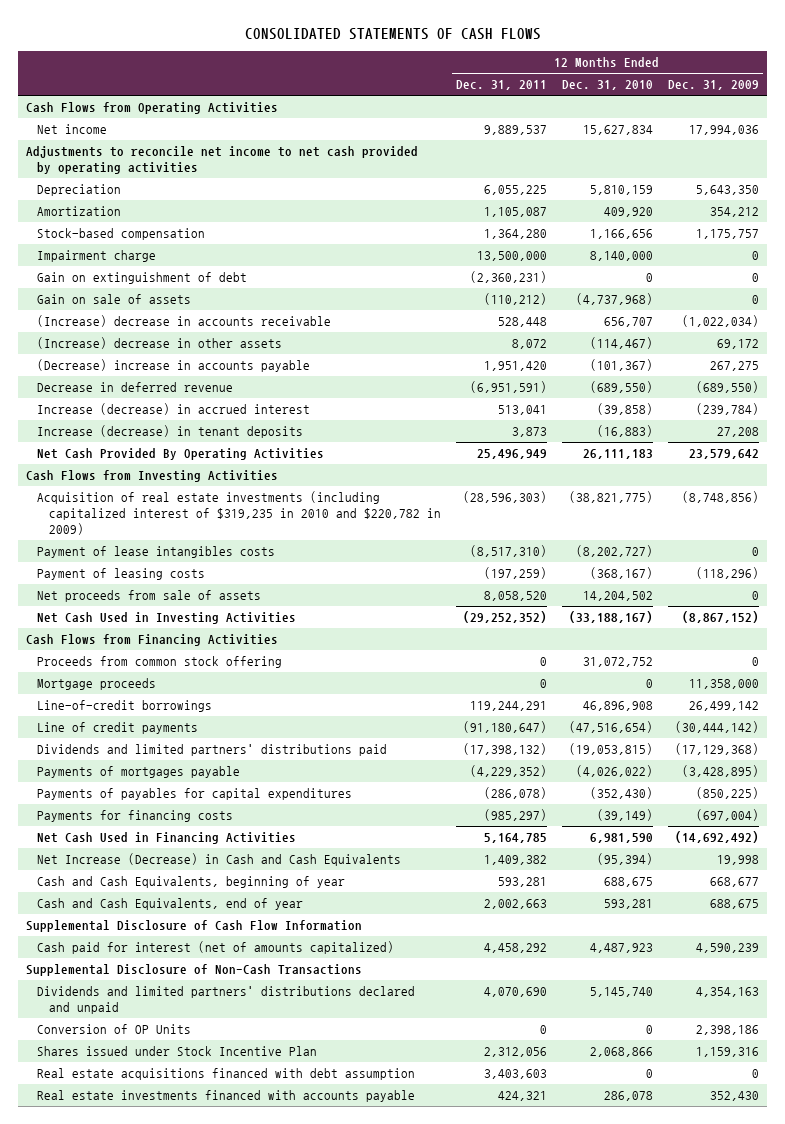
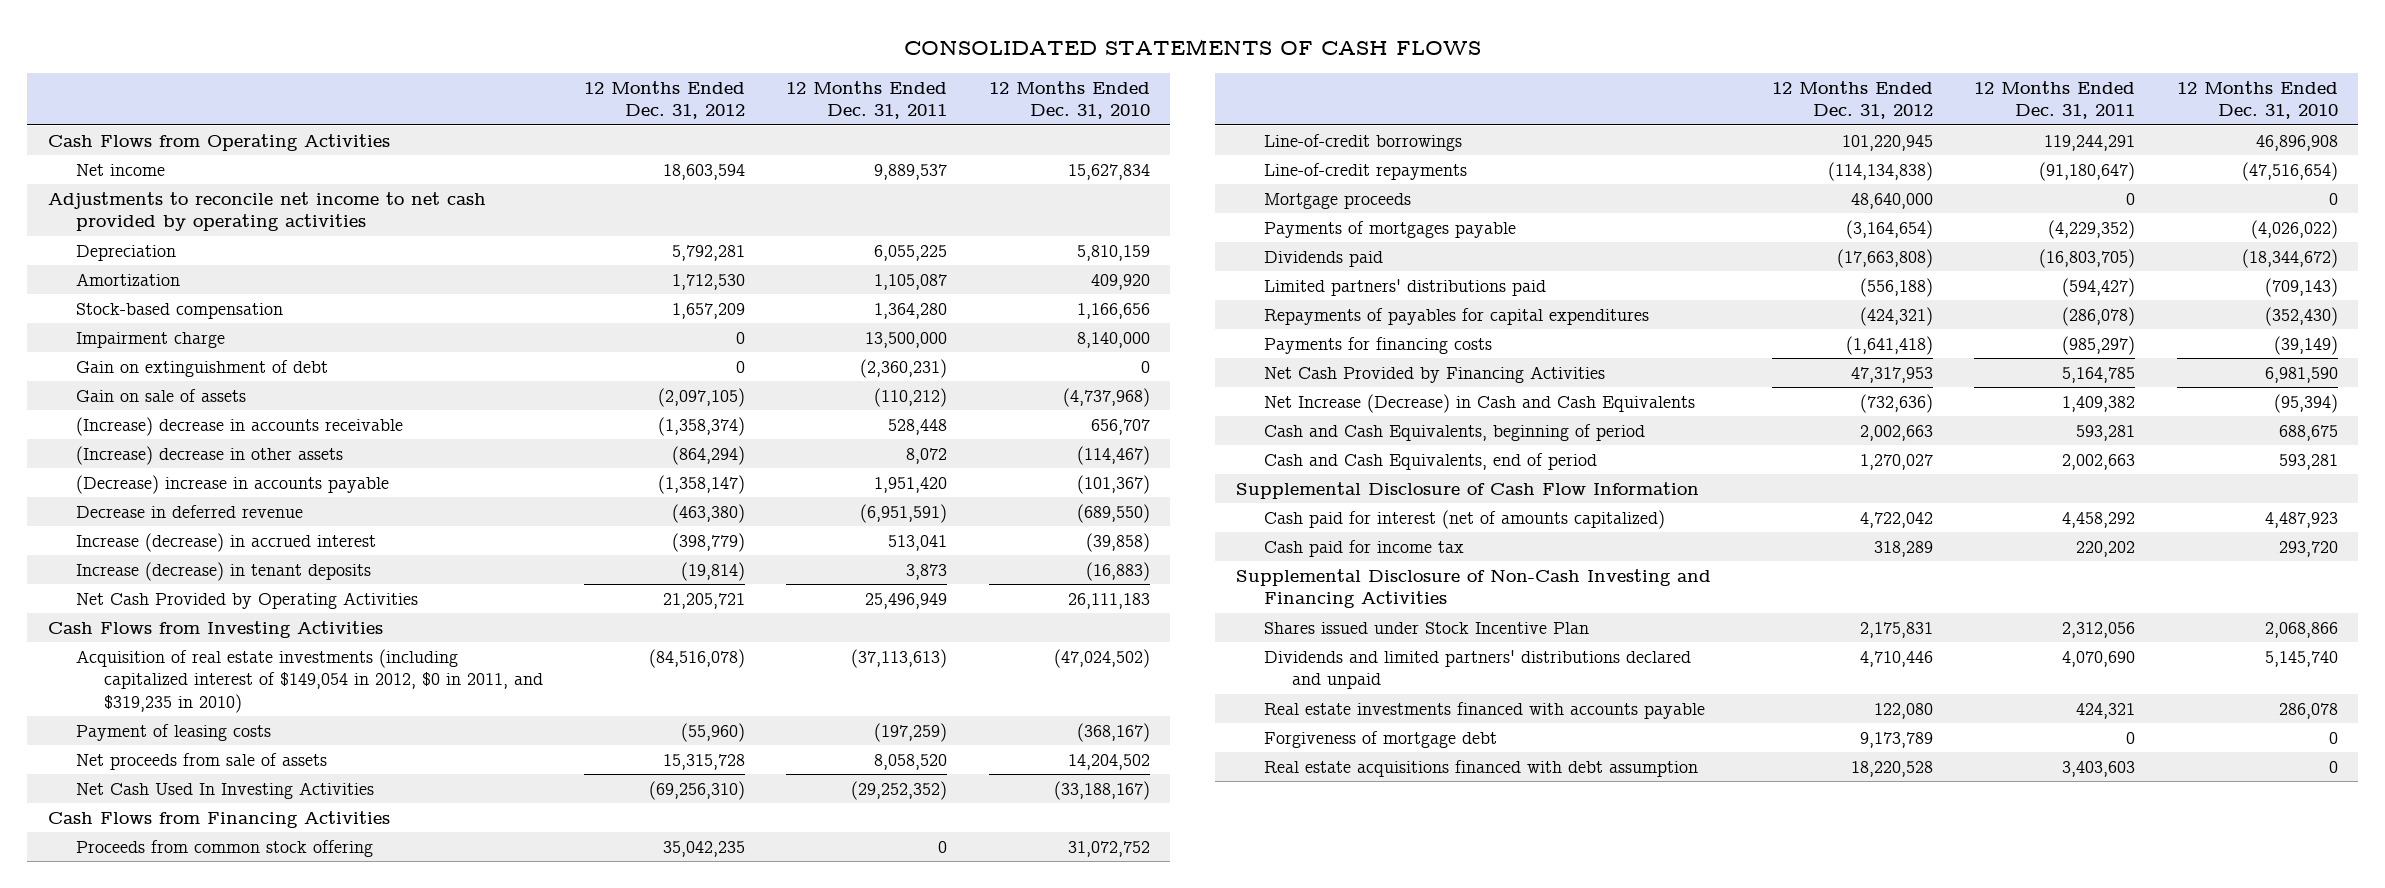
[668,80,760,91] Dec. 31, 2009 -> none
none -> [584,80,746,120] 12 Months Ended Dec. 31, 2012
[37,448,325,461] Net Cash Provided By Operating Activities -> [75,591,418,609] Net Cash Provided by Operating Activities
[37,546,276,559] Payment of lease intangibles costs -> none
[37,491,441,535] Acquisition of real estate investments (including capitalized interest of $319,235 in 2010 and $220,782 in 2009) -> [75,648,543,713] Acquisition of real estate investments (including capitalized interest of $149,054 in 2012, $0 in 2011, and $319,235 in 2010)
[462,491,547,504] (28,596,303) -> [851,648,948,668] (37,113,613)
[568,491,653,504] (38,821,775) -> [1053,648,1150,668] (47,024,502)
[37,612,297,625] Net Cash Used in Investing Activities -> [75,781,374,799] Net Cash Used In Investing Activities
[37,744,388,757] Dividends and limited partners' distributions paid -> none
[37,722,199,735] Line of credit payments -> [1263,162,1467,180] Line-of-credit repayments
[37,678,157,691] Mortgage proceeds -> [1263,192,1411,209] Mortgage proceeds
none -> [1263,250,1383,267] Dividends paid
none -> [1263,278,1546,296] Limited partners' distributions paid
[37,788,353,801] Payments of payables for capital expenditures -> [1263,307,1649,325] Repayments of payables for capital expenditures
[37,832,297,845] Net Cash Used in Financing Activities -> [1263,365,1605,383] Net Cash Provided by Financing Activities
[37,876,346,889] Cash and Cash Equivalents, beginning of year -> [1263,423,1645,441] Cash and Cash Equivalents, beginning of period
[37,898,304,911] Cash and Cash Equivalents, end of year -> [1263,452,1597,470] Cash and Cash Equivalents, end of period
[37,1024,192,1035] Conversion of OP Units -> none
none -> [1263,539,1464,557] Cash paid for income tax
[25,964,362,977] Supplemental Disclosure of Non-Cash Transactions -> [1235,568,1711,609] Supplemental Disclosure of Non-Cash Investing and Financing Activities
[37,986,416,1014] Dividends and limited partners' distributions declared and unpaid -> [1263,649,1691,690] Dividends and limited partners' distributions declared and unpaid
none -> [1263,730,1497,748] Forgiveness of mortgage debt
[37,1068,416,1081] Real estate acquisitions financed with debt assumption -> [1263,759,1698,777] Real estate acquisitions financed with debt assumption

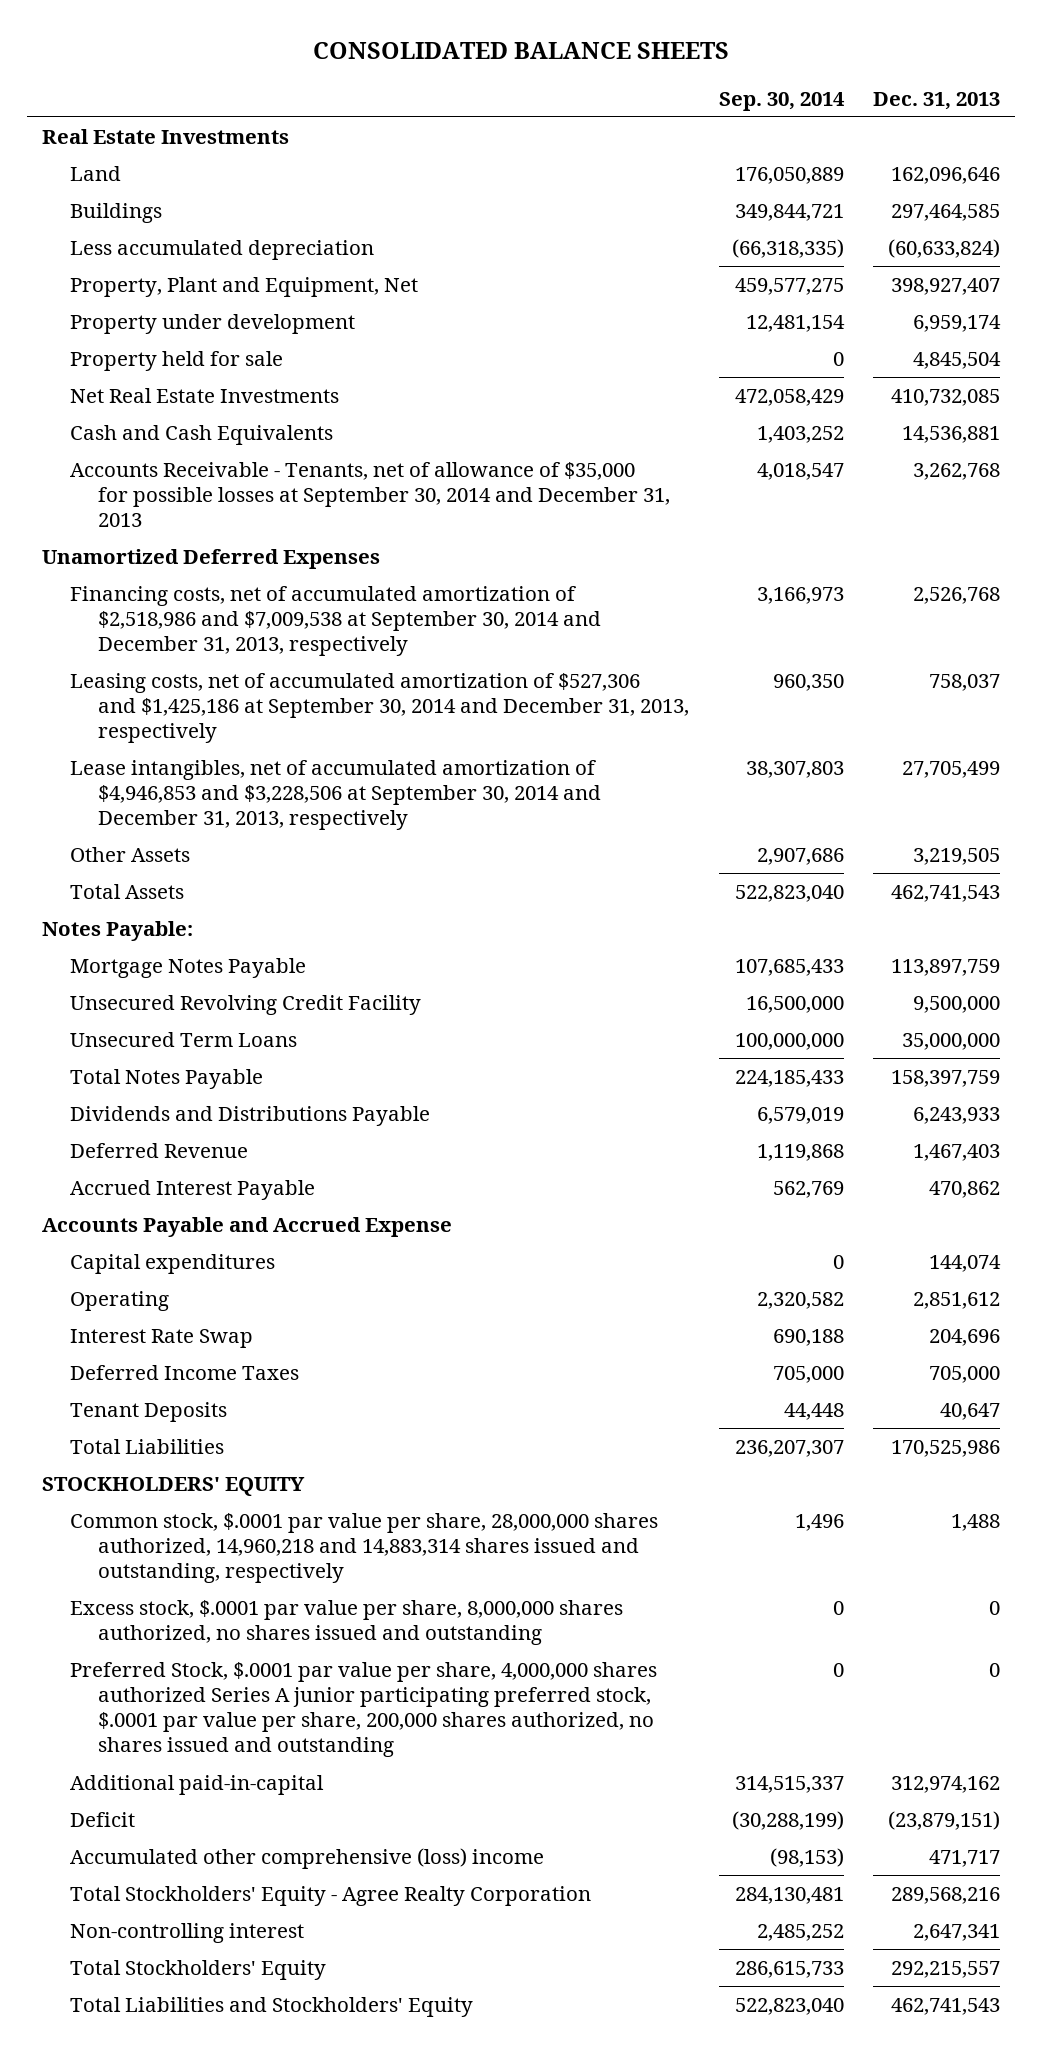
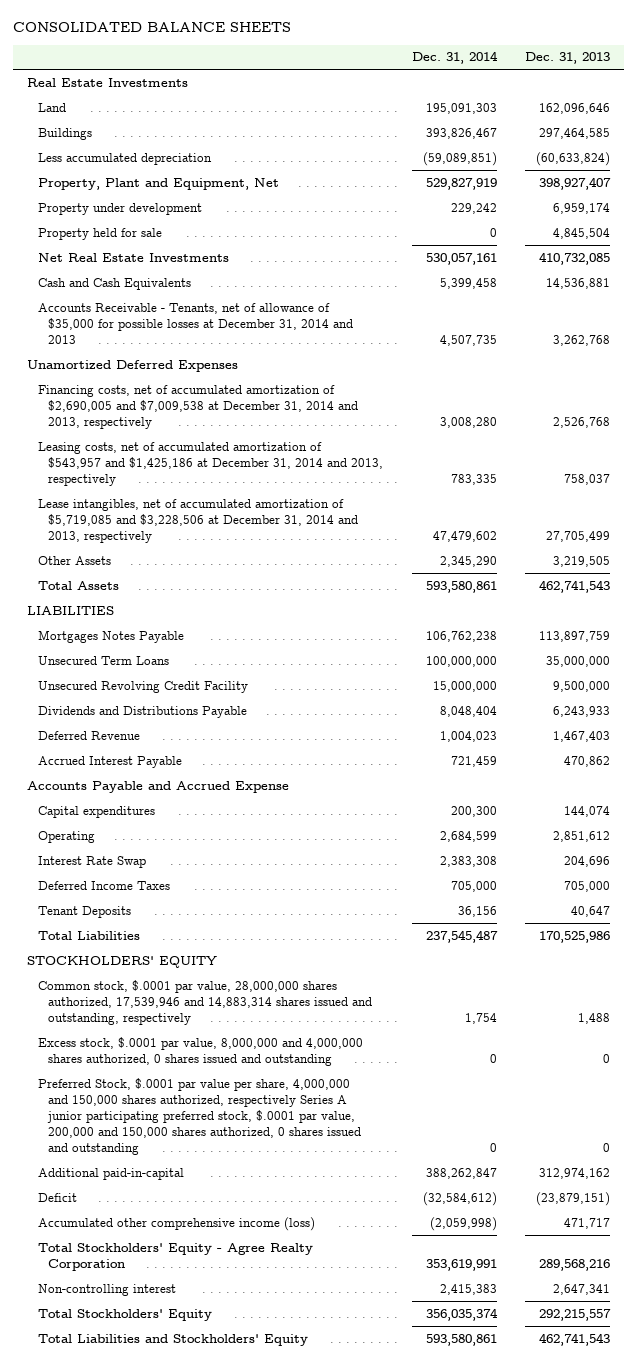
[718,91,845,111] Sep. 30, 2014 -> none
none -> [411,51,498,65] Dec. 31, 2014
[70,462,671,528] Accounts Receivable - Tenants, net of allowance of $35,000 for possible losses at September 30, 2014 and December 31, 2013 -> [37,302,354,344] Accounts Receivable - Tenants, net of allowance of $35,000 for possible losses at December 31, 2014 and 2013
[70,586,602,657] Financing costs, net of accumulated amortization of $2,518,986 and $7,009,538 at September 30, 2014 and December 31, 2013, respectively -> [37,384,359,429] Financing costs, net of accumulated amortization of $2,690,005 and $7,009,538 at December 31, 2014 and 2013, respectively
[70,673,690,744] Leasing costs, net of accumulated amortization of $527,306 and $1,425,186 at September 30, 2014 and December 31, 2013, respectively -> [37,441,384,486] Leasing costs, net of accumulated amortization of $543,957 and $1,425,186 at December 31, 2014 and 2013, respectively
[70,760,602,831] Lease intangibles, net of accumulated amortization of $4,946,853 and $3,228,506 at September 30, 2014 and December 31, 2013, respectively -> [37,498,359,543] Lease intangibles, net of accumulated amortization of $5,719,085 and $3,228,506 at December 31, 2014 and 2013, respectively
[42,921,194,942] Notes Payable: -> none
none -> [27,605,115,615] LIABILITIES
[70,958,307,979] Mortgage Notes Payable -> [37,629,184,643] Mortgages Notes Payable
[70,1069,264,1090] Total Notes Payable -> none
[70,995,422,1016] Unsecured Revolving Credit Facility -> [37,680,248,693] Unsecured Revolving Credit Facility
[70,1513,659,1584] Common stock, $.0001 par value per share, 28,000,000 shares authorized, 14,960,218 and 14,883,314 shares issued and outstanding, respectively -> [37,979,373,1025] Common stock, $.0001 par value, 28,000,000 shares authorized, 17,539,946 and 14,883,314 shares issued and outstanding, respectively
[70,1600,624,1646] Excess stock, $.0001 par value per share, 8,000,000 shares authorized, no shares issued and outstanding -> [37,1036,363,1066] Excess stock, $.0001 par value, 8,000,000 and 4,000,000 shares authorized, 0 shares issued and outstanding
[70,1662,658,1758] Preferred Stock, $.0001 par value per share, 4,000,000 shares authorized Series A junior participating preferred stock, $.0001 par value per share, 200,000 shares authorized, no shares issued and outstanding -> [37,1077,362,1155] Preferred Stock, $.0001 par value per share, 4,000,000 and 150,000 shares authorized, respectively Series A junior participating preferred stock, $.0001 par value, 200,000 and 150,000 shares authorized, 0 shares issued and outstanding
[70,1848,545,1870] Accumulated other comprehensive (loss) income -> [37,1216,315,1231] Accumulated other comprehensive income (loss)

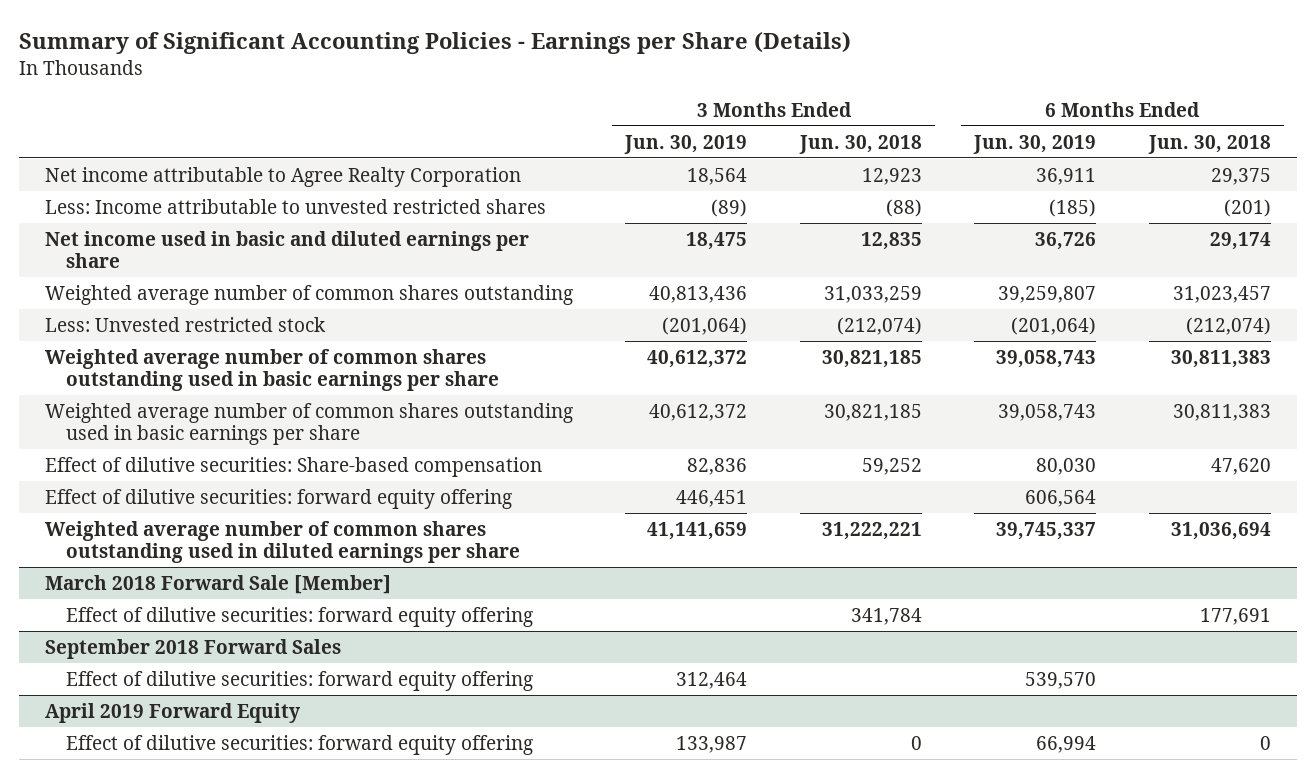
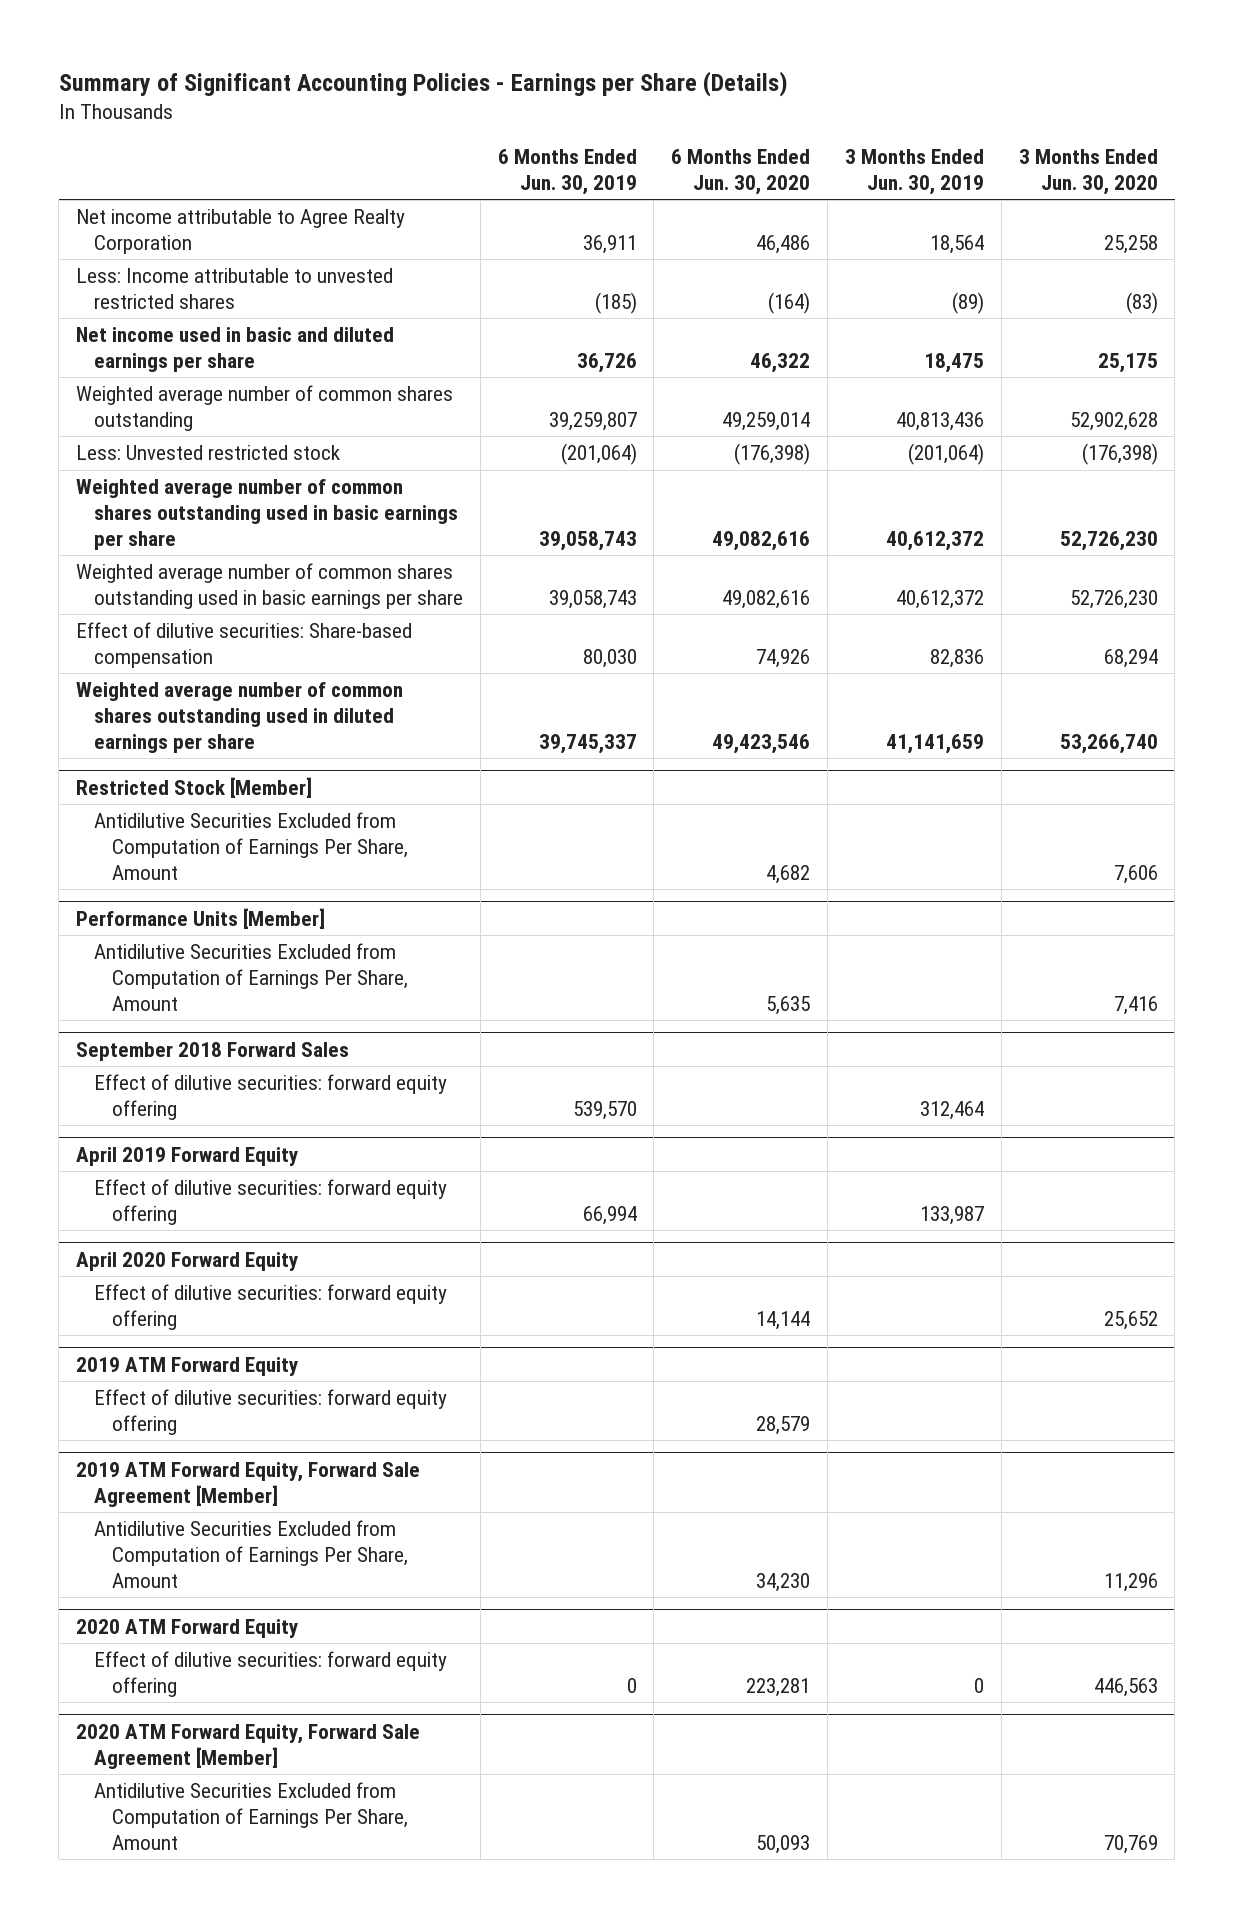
[798,134,922,154] Jun. 30, 2018 -> none
[1147,134,1271,154] Jun. 30, 2018 -> none
none -> [671,149,811,196] 6 Months Ended Jun. 30, 2020
none -> [1018,149,1158,196] 3 Months Ended Jun. 30, 2020
[45,488,513,509] Effect of dilutive securities: forward equity offering -> none
[45,574,392,594] March 2018 Forward Sale [Member] -> none
[66,606,534,627] Effect of dilutive securities: forward equity offering -> none
none -> [75,777,312,799] Restricted Stock [Member]
none -> [93,812,409,880] Antidilutive Securities Excluded from Computation of Earnings Per Share, Amount
none -> [75,908,325,930] Performance Units [Member]
none -> [93,943,409,1011] Antidilutive Securities Excluded from Computation of Earnings Per Share, Amount
none -> [75,1252,298,1272] April 2020 Forward Equity
none -> [93,1284,447,1330] Effect of dilutive securities: forward equity offering
none -> [75,1357,298,1377] 2019 ATM Forward Equity
none -> [93,1389,447,1435] Effect of dilutive securities: forward equity offering
none -> [75,1462,420,1507] 2019 ATM Forward Equity, Forward Sale Agreement [Member]
none -> [93,1520,409,1588] Antidilutive Securities Excluded from Computation of Earnings Per Share, Amount
none -> [75,1619,298,1639] 2020 ATM Forward Equity
none -> [93,1651,447,1697] Effect of dilutive securities: forward equity offering
none -> [75,1724,420,1769] 2020 ATM Forward Equity, Forward Sale Agreement [Member]
none -> [93,1782,409,1850] Antidilutive Securities Excluded from Computation of Earnings Per Share, Amount

